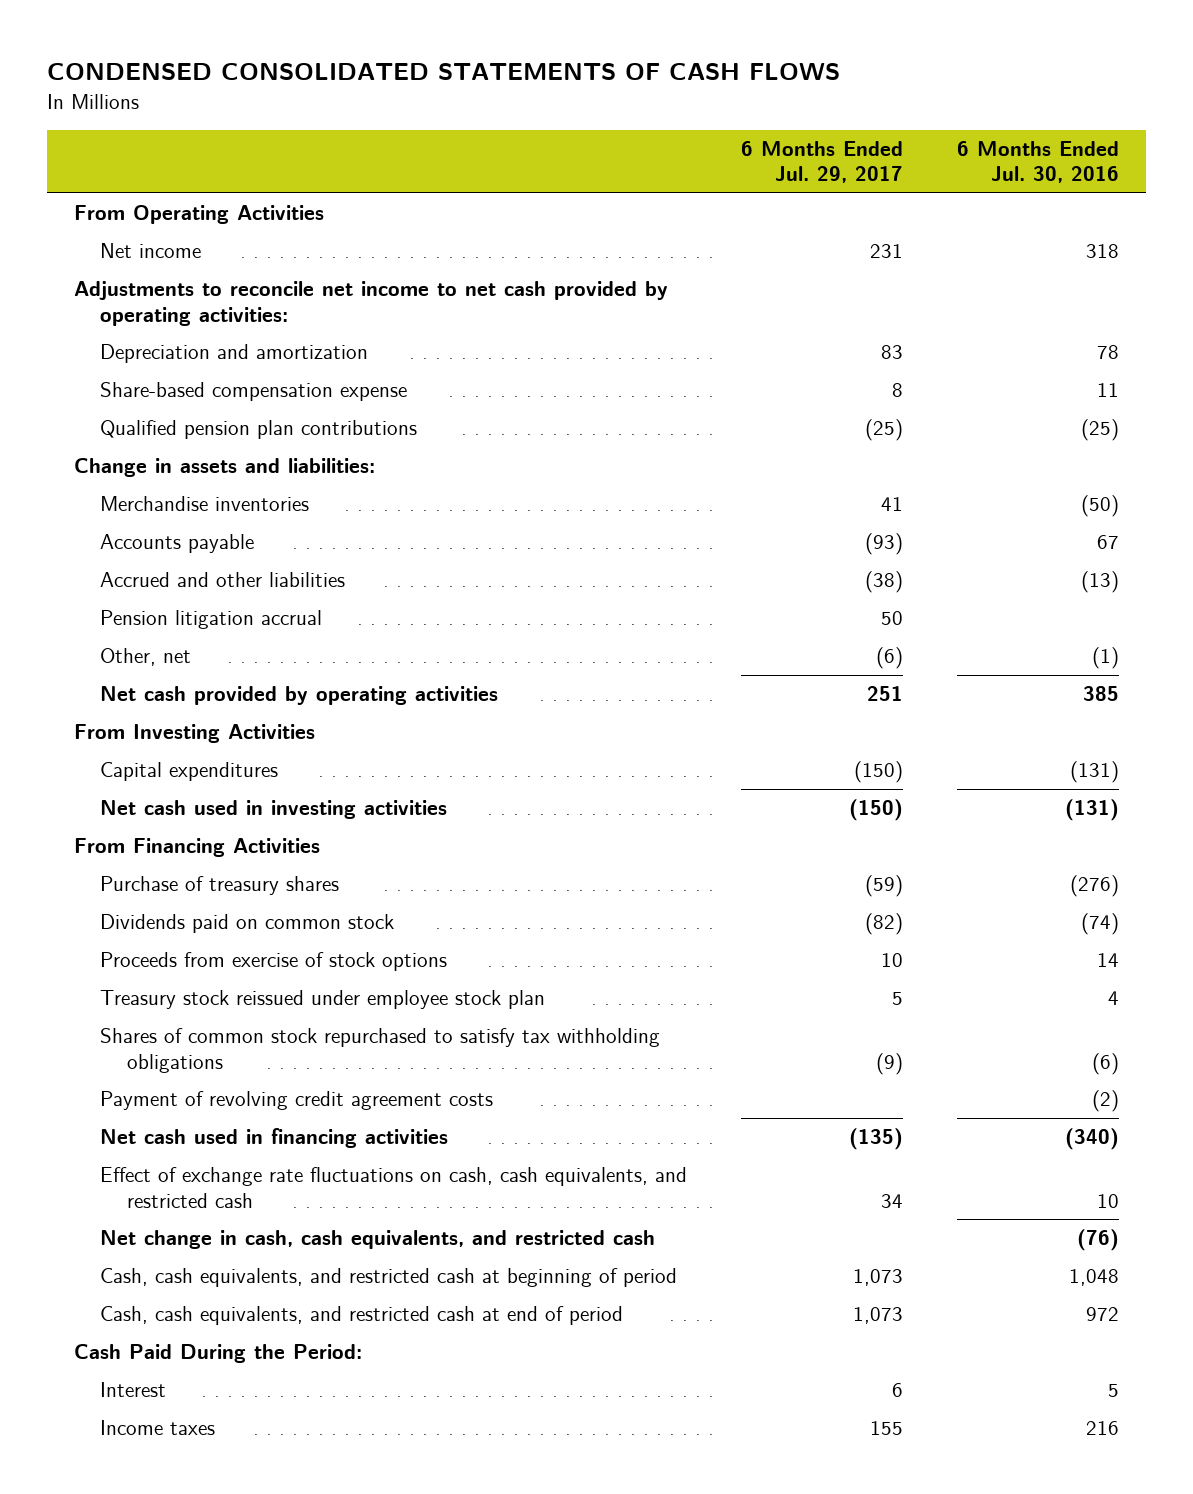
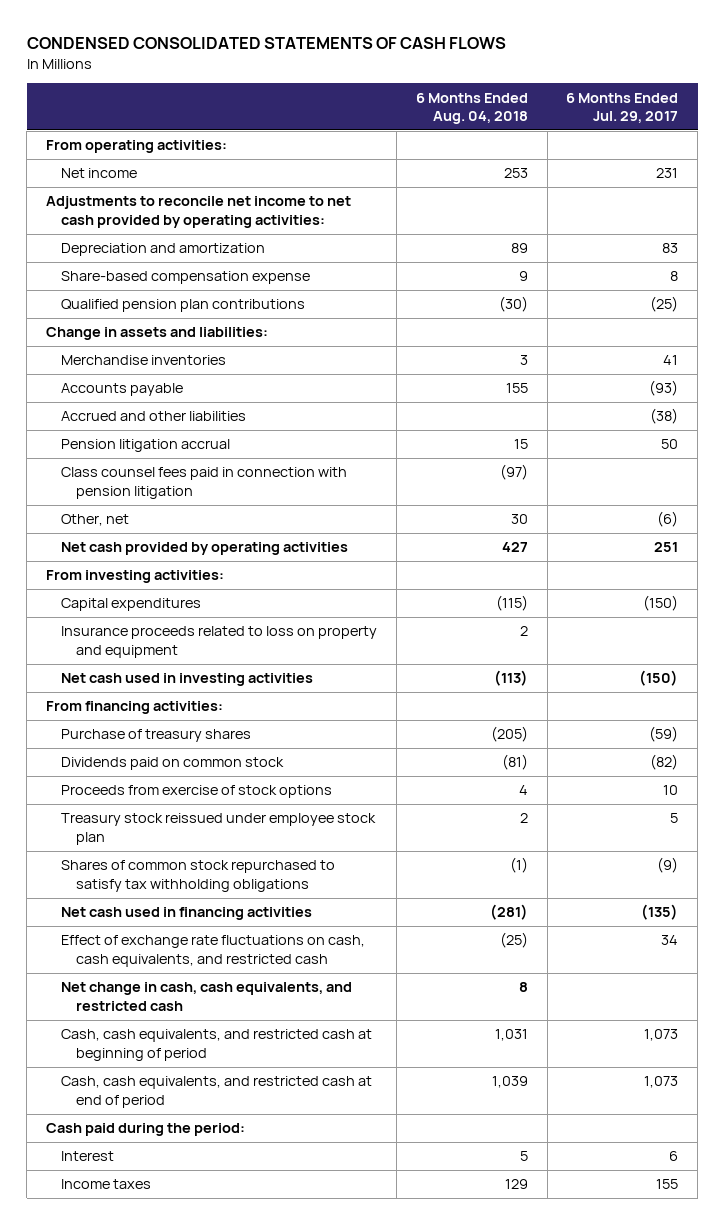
[957,141,1120,184] 6 Months Ended Jul. 30, 2016 -> none
none -> [415,92,528,124] 6 Months Ended Aug. 04, 2018
[74,205,325,225] From Operating Activities -> [46,140,228,154] From operating activities:
none -> [61,467,348,499] Class counsel fees paid in connection with pension litigation
[74,724,316,744] From Investing Activities -> [46,570,225,584] From investing activities:
none -> [61,626,378,658] Insurance proceeds related to loss on property and equipment
[74,838,321,858] From Financing Activities -> [46,701,224,715] From financing activities:
[100,1091,494,1111] Payment of revolving credit agreement costs -> none
[74,1344,363,1364] Cash Paid During the Period: -> [46,1123,246,1137] Cash paid during the period:

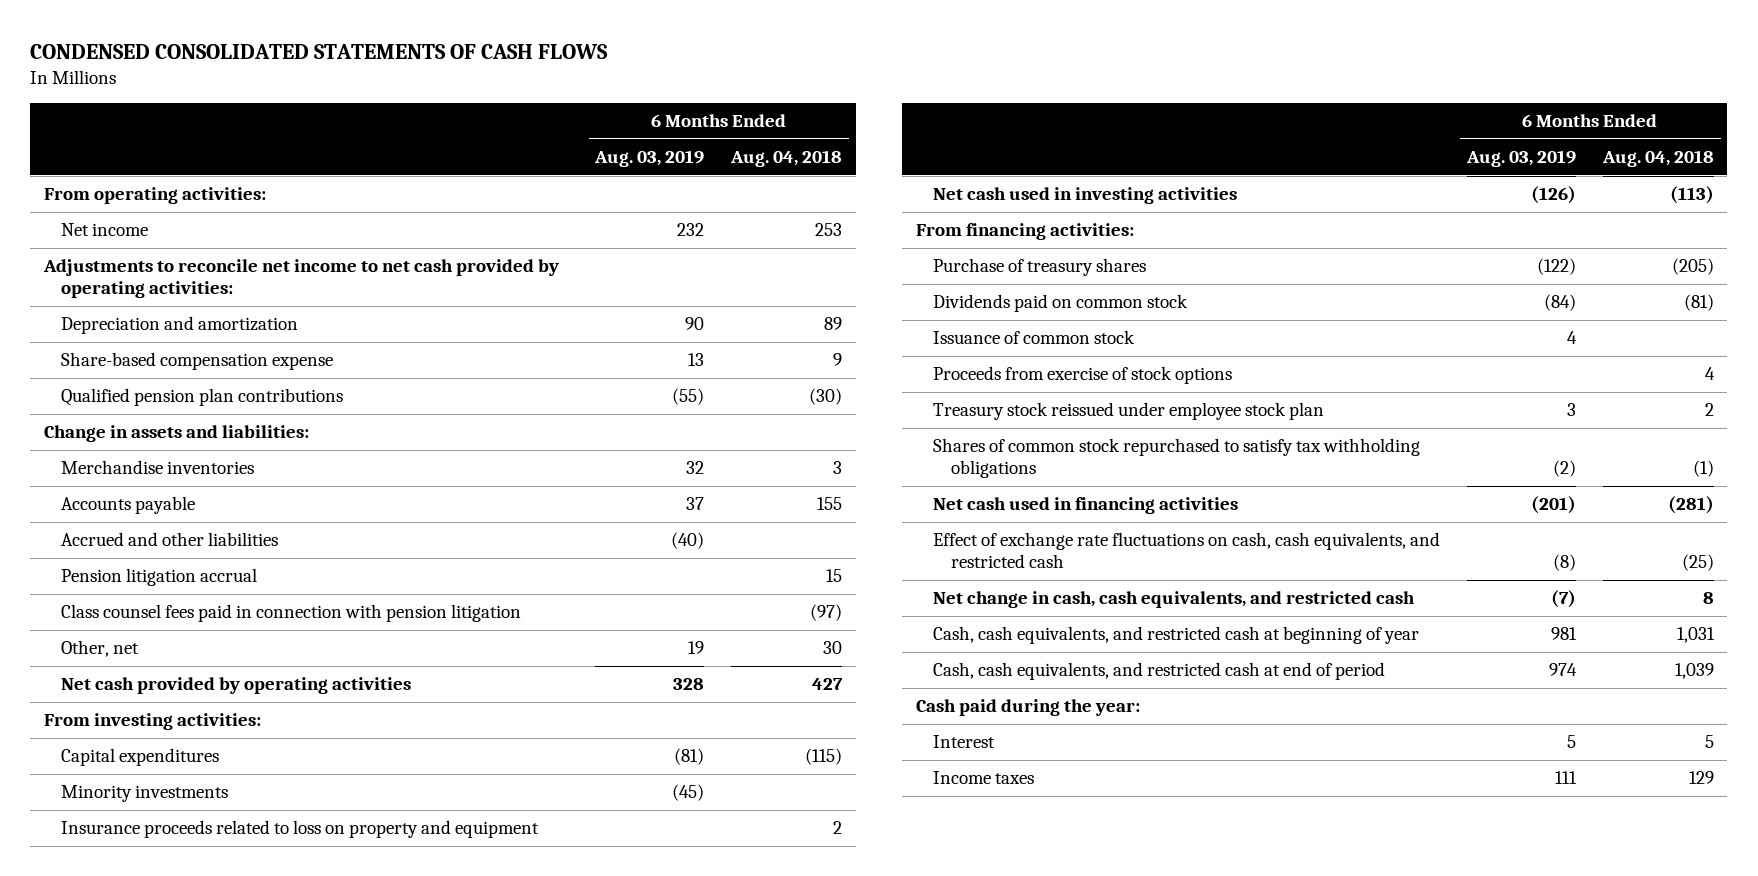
[566,92,679,123] 6 Months Ended Jul. 29, 2017 -> none
none -> [594,150,705,168] Aug. 03, 2019
none -> [61,785,229,803] Minority investments
none -> [933,330,1136,345] Issuance of common stock
[61,1029,373,1061] Cash, cash equivalents, and restricted cash at beginning of period -> [933,626,1420,645] Cash, cash equivalents, and restricted cash at beginning of year
[46,1123,246,1137] Cash paid during the period: -> [915,699,1140,717] Cash paid during the year:

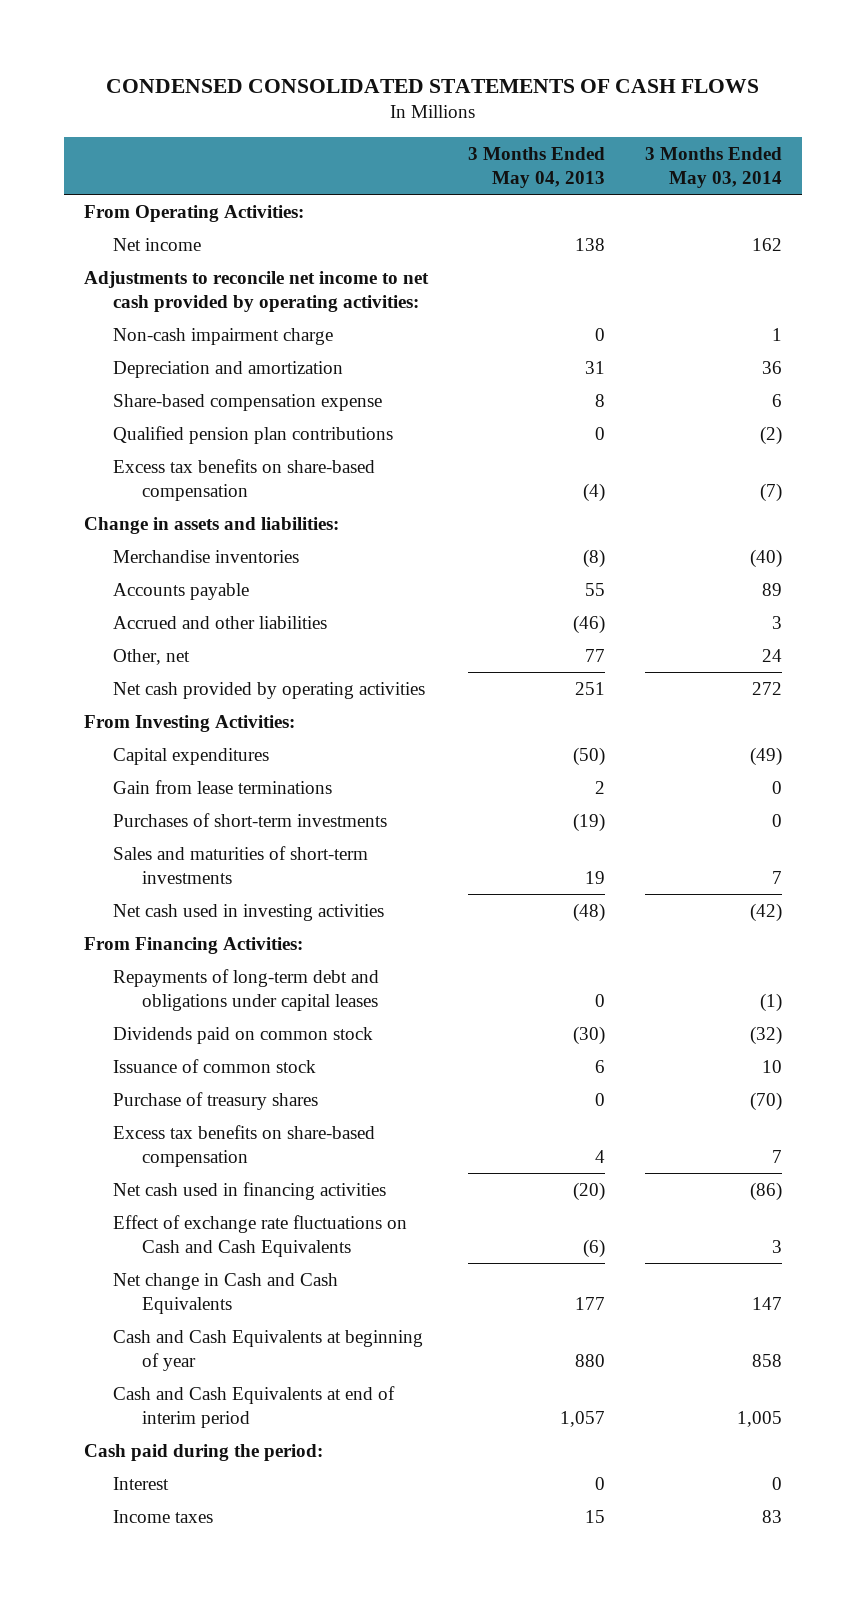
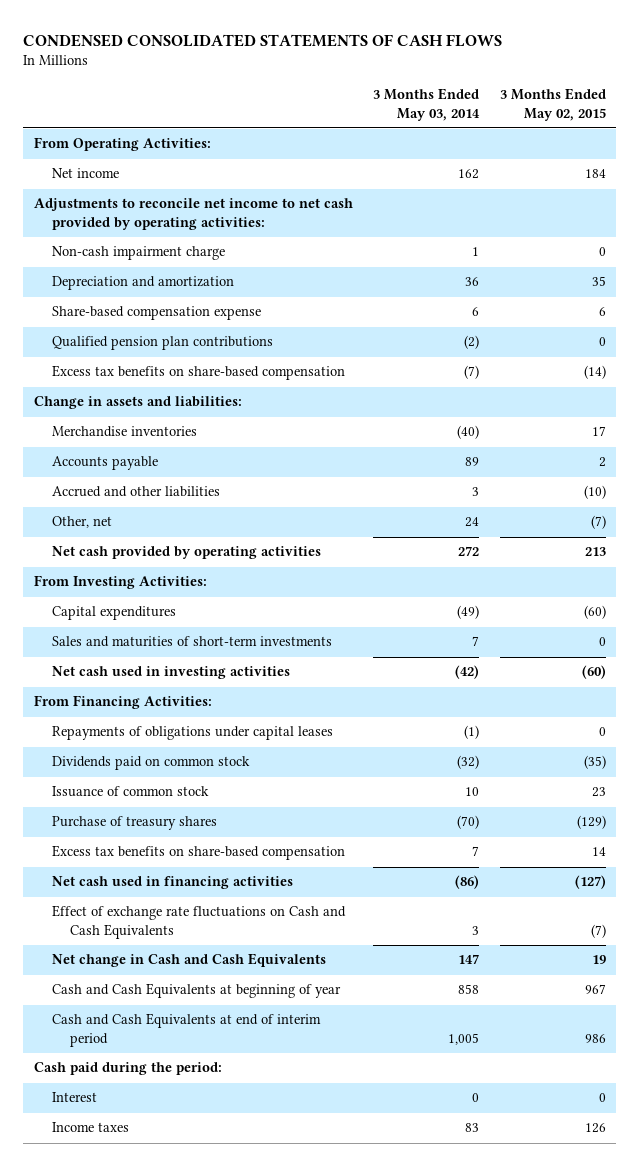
[467,146,605,188] 3 Months Ended May 04, 2013 -> none
none -> [499,88,606,121] 3 Months Ended May 02, 2015
[113,779,333,794] Gain from lease terminations -> none
[113,812,388,827] Purchases of short-term investments -> none
[113,968,380,1011] Repayments of long-term debt and obligations under capital leases -> [51,726,333,741] Repayments of obligations under capital leases

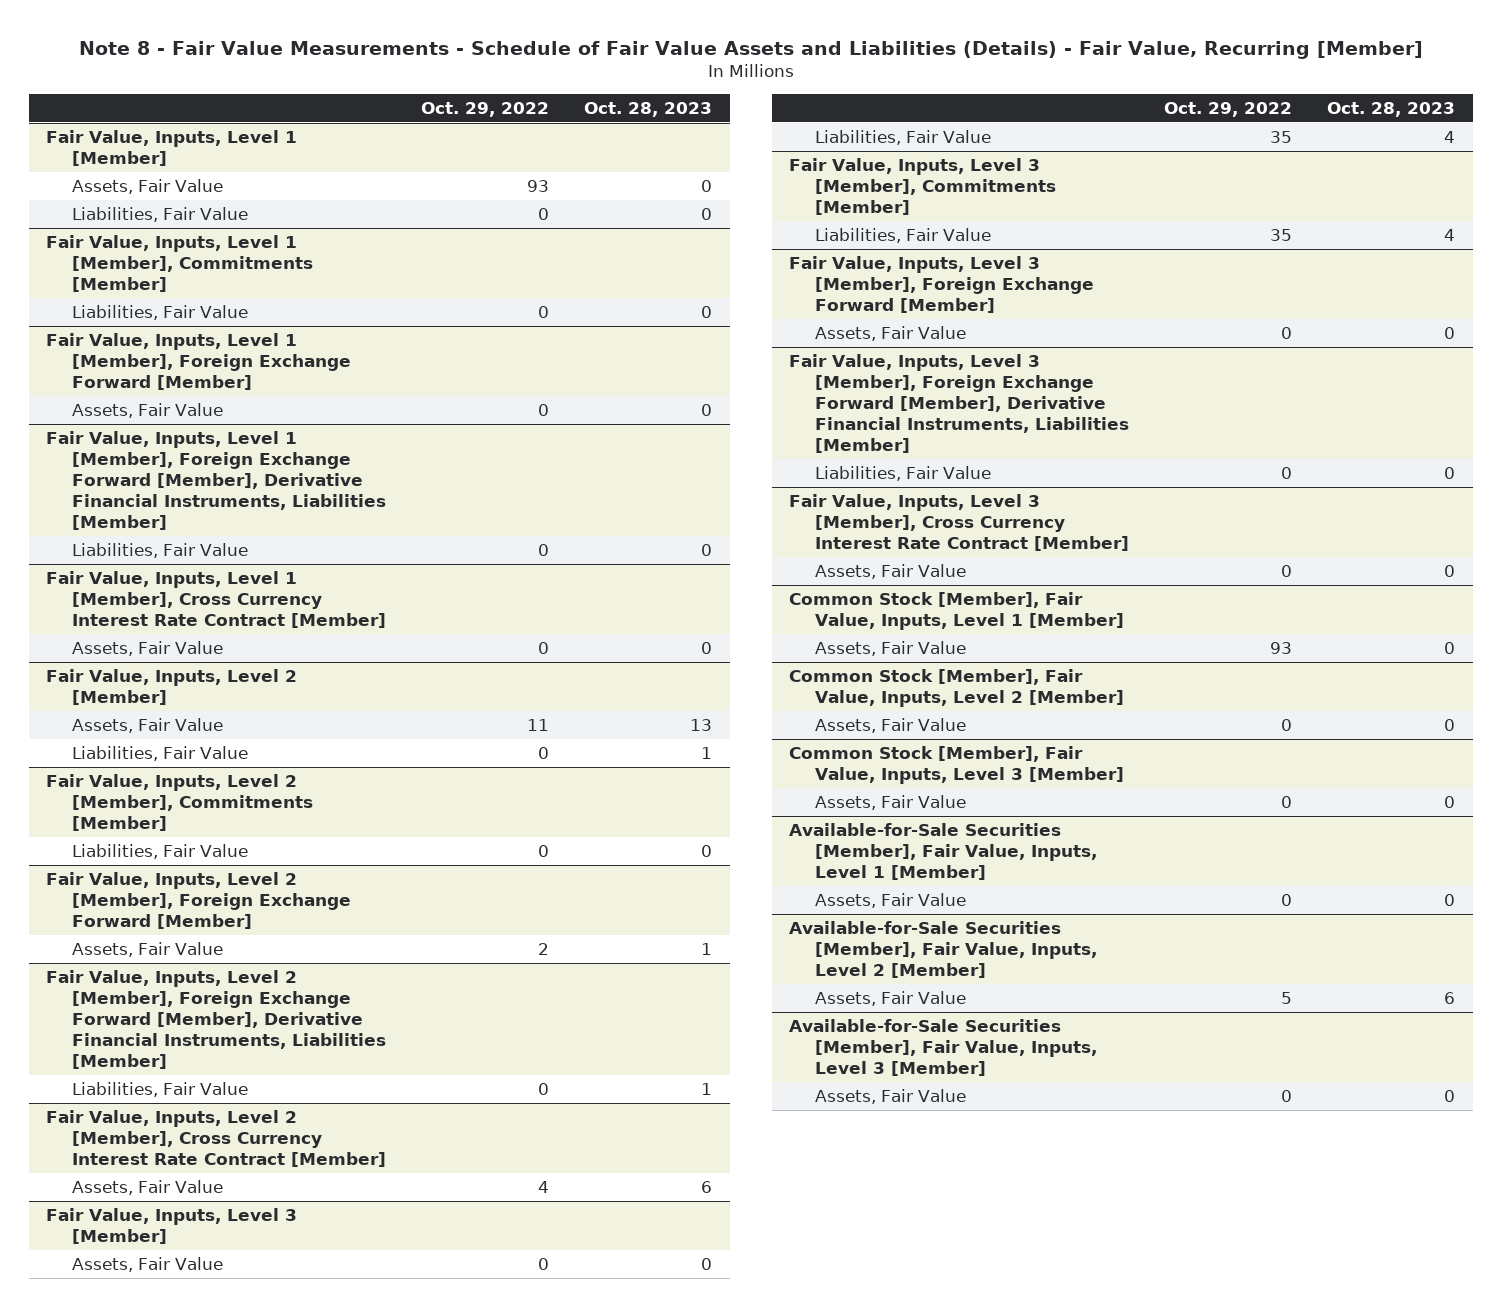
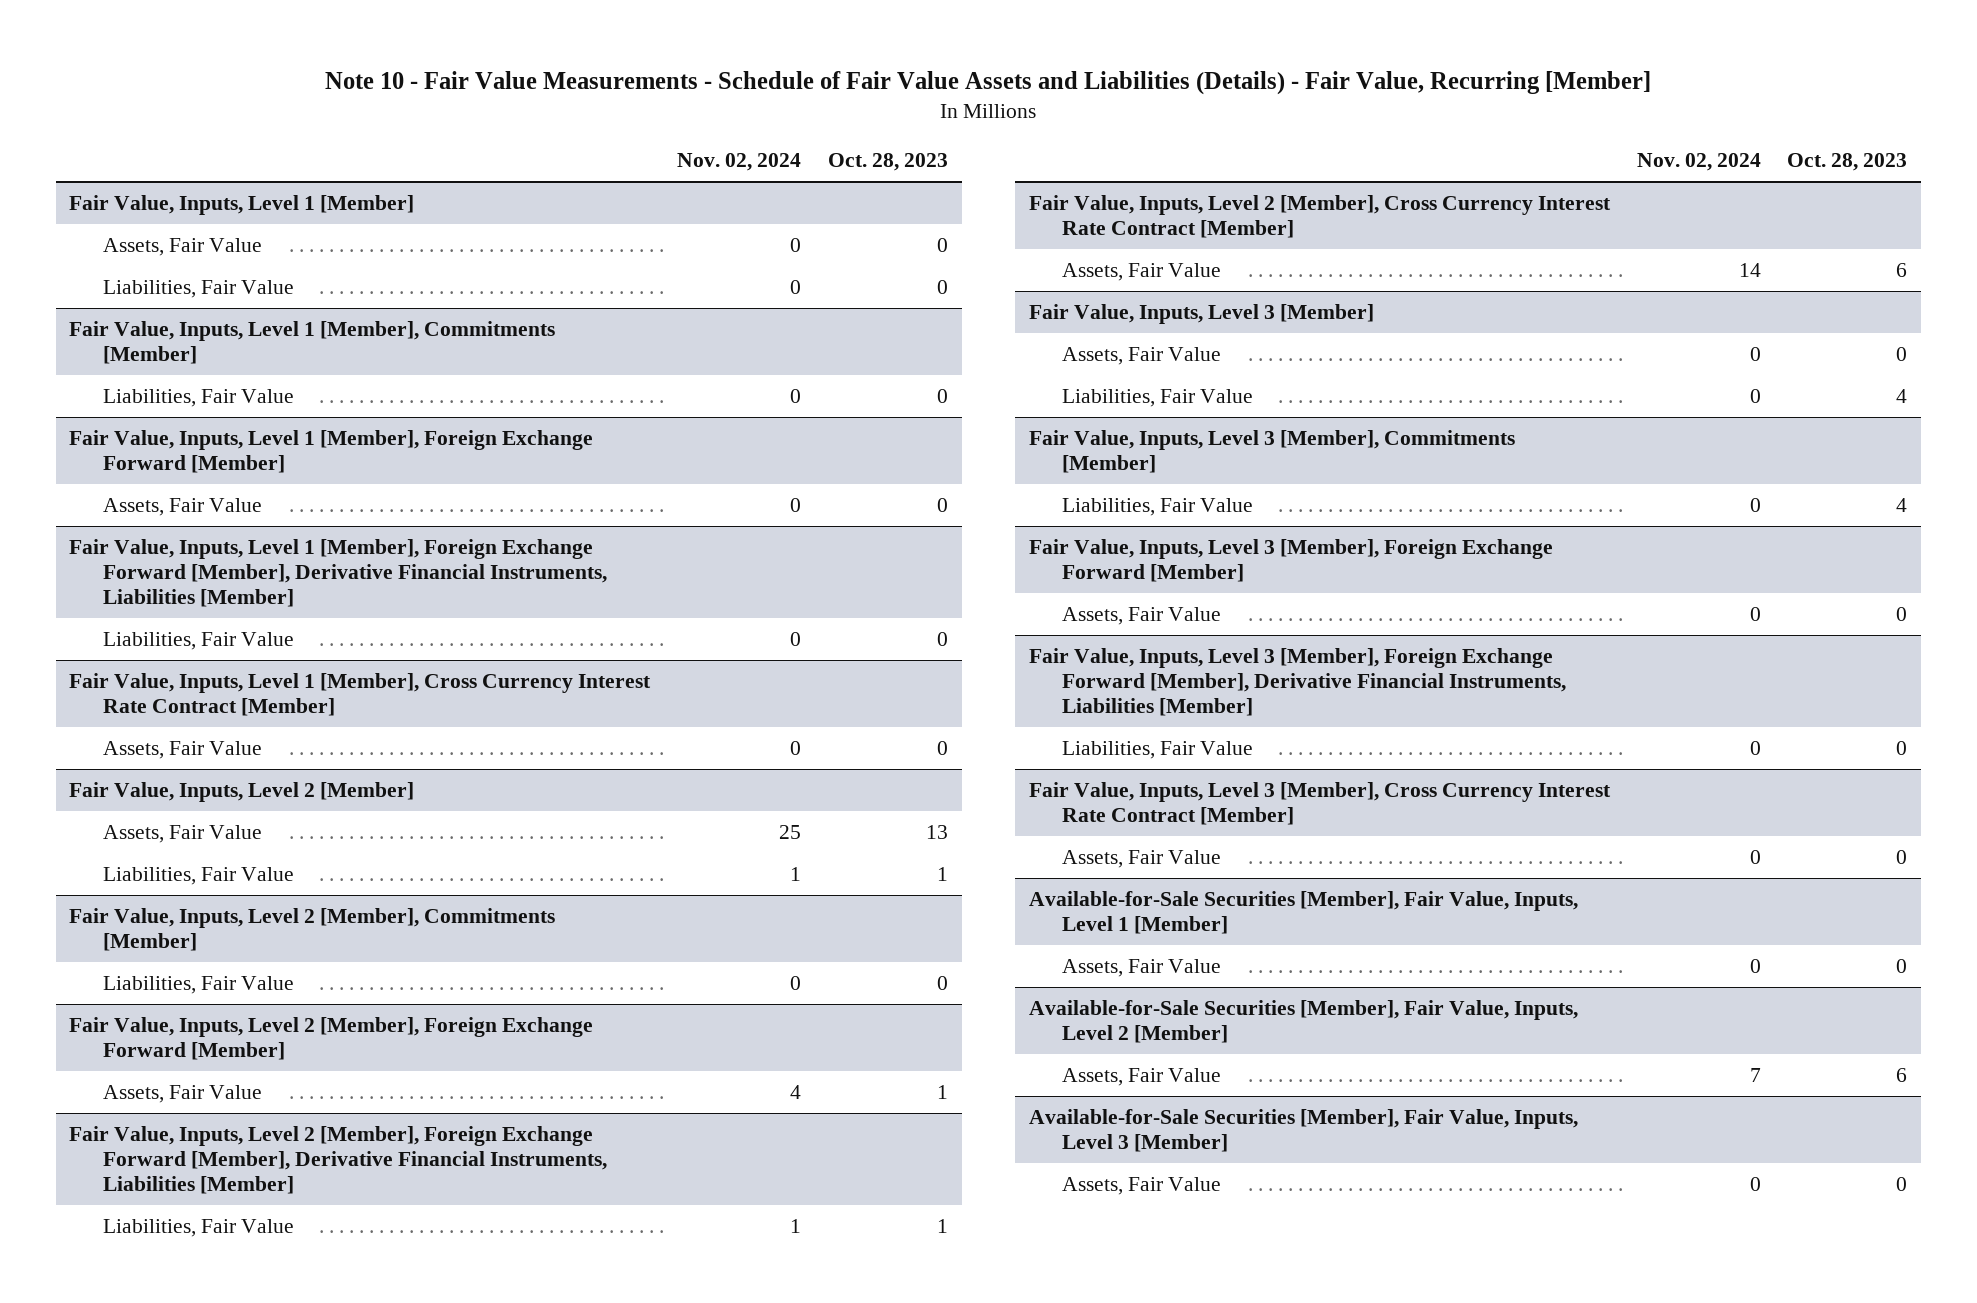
[78,40,1423,59] Note 8 - Fair Value Measurements - Schedule of Fair Value Assets and Liabilities (Details) - Fair Value, Recurring [Member] -> [325,71,1652,96] Note 10 - Fair Value Measurements - Schedule of Fair Value Assets and Liabilities (Details) - Fair Value, Recurring [Member]
[421,101,550,117] Oct. 29, 2022 -> none
none -> [677,153,802,172] Nov. 02, 2024
[789,592,1124,631] Common Stock [Member], Fair Value, Inputs, Level 1 [Member] -> none
[814,641,966,657] Assets, Fair Value -> none
[789,669,1124,708] Common Stock [Member], Fair Value, Inputs, Level 2 [Member] -> none
[814,718,966,734] Assets, Fair Value -> none
[789,746,1124,785] Common Stock [Member], Fair Value, Inputs, Level 3 [Member] -> none
[814,795,966,811] Assets, Fair Value -> none

